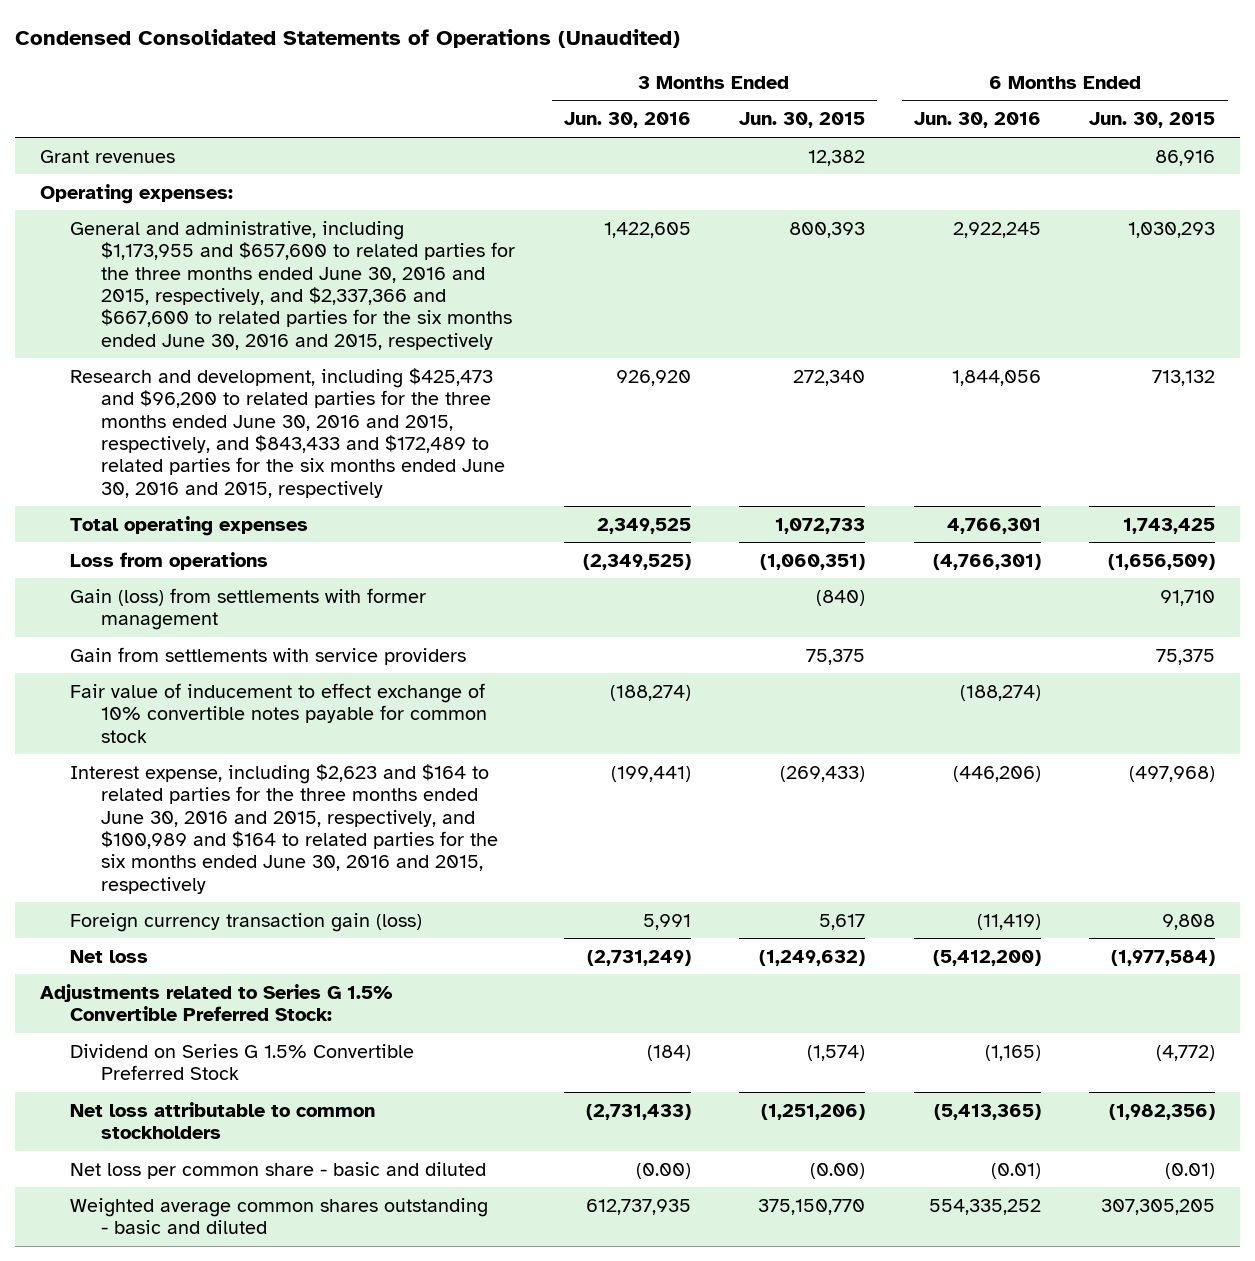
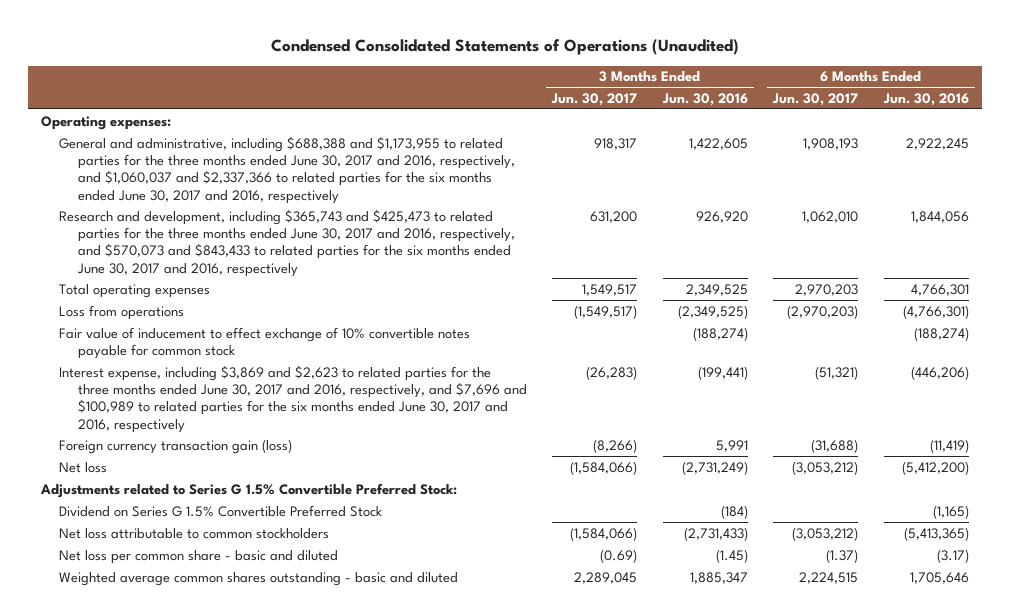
[739,112,866,129] Jun. 30, 2015 -> none
[1089,112,1216,129] Jun. 30, 2015 -> none
none -> [551,92,638,106] Jun. 30, 2017
none -> [772,92,859,106] Jun. 30, 2017
[39,149,175,163] Grant revenues -> none
[70,220,516,350] General and administrative, including $1,173,955 and $657,600 to related parties for the three months ended June 30, 2016 and 2015, respectively, and $2,337,366 and $667,600 to related parties for the six months ended June 30, 2016 and 2015, respectively -> [59,135,515,204] General and administrative, including $688,388 and $1,173,955 to related parties for the three months ended June 30, 2017 and 2016, respectively, and $1,060,037 and $2,337,366 to related parties for the six months ended June 30, 2017 and 2016, respectively
[70,367,506,498] Research and development, including $425,473 and $96,200 to related parties for the three months ended June 30, 2016 and 2015, respectively, and $843,433 and $172,489 to related parties for the six months ended June 30, 2016 and 2015, respectively -> [59,208,515,277] Research and development, including $365,743 and $425,473 to related parties for the three months ended June 30, 2017 and 2016, respectively, and $570,073 and $843,433 to related parties for the six months ended June 30, 2017 and 2016, respectively
[70,587,427,631] Gain (loss) from settlements with former management -> none
[70,646,467,665] Gain from settlements with service providers -> none
[70,763,499,894] Interest expense, including $2,623 and $164 to related parties for the three months ended June 30, 2016 and 2015, respectively, and $100,989 and $164 to related parties for the six months ended June 30, 2016 and 2015, respectively -> [59,364,527,433] Interest expense, including $3,869 and $2,623 to related parties for the three months ended June 30, 2017 and 2016, respectively, and $7,696 and $100,989 to related parties for the six months ended June 30, 2017 and 2016, respectively
[635,1162,691,1179] (0.00) -> [715,548,748,563] (1.45)
[990,1162,1041,1179] (0.01) -> [936,548,969,563] (3.17)
[585,1198,691,1215] 612,737,935 -> [689,571,748,584] 1,885,347
[928,1198,1041,1215] 554,335,252 -> [909,571,969,584] 1,705,646

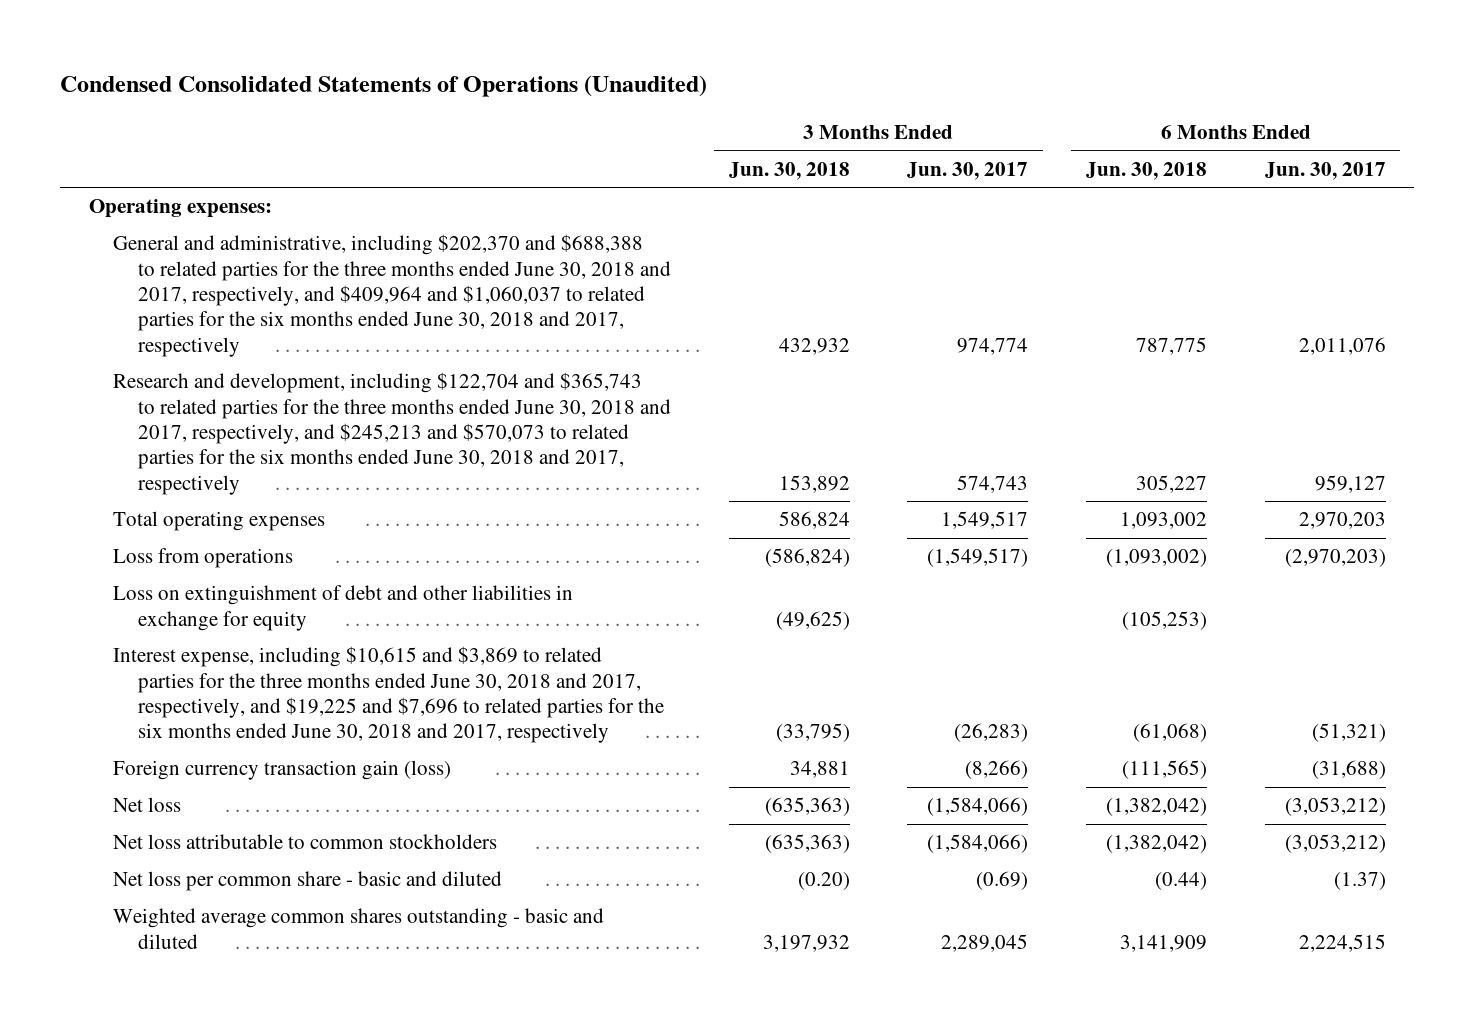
[661,92,748,106] Jun. 30, 2016 -> none
[882,92,969,106] Jun. 30, 2016 -> none
none -> [728,161,850,180] Jun. 30, 2018
none -> [1085,161,1207,180] Jun. 30, 2018
[59,135,515,204] General and administrative, including $688,388 and $1,173,955 to related parties for the three months ended June 30, 2017 and 2016, respectively, and $1,060,037 and $2,337,366 to related parties for the six months ended June 30, 2017 and 2016, respectively -> [113,234,671,357] General and administrative, including $202,370 and $688,388 to related parties for the three months ended June 30, 2018 and 2017, respectively, and $409,964 and $1,060,037 to related parties for the six months ended June 30, 2018 and 2017, respectively
[594,137,638,150] 918,317 -> [957,337,1029,355] 974,774
[803,137,859,150] 1,908,193 -> [1298,336,1386,355] 2,011,076
[59,208,515,277] Research and development, including $365,743 and $425,473 to related parties for the three months ended June 30, 2017 and 2016, respectively, and $570,073 and $843,433 to related parties for the six months ended June 30, 2017 and 2016, respectively -> [113,372,671,495] Research and development, including $122,704 and $365,743 to related parties for the three months ended June 30, 2018 and 2017, respectively, and $245,213 and $570,073 to related parties for the six months ended June 30, 2018 and 2017, respectively
[590,210,638,223] 631,200 -> [957,474,1029,493] 574,743
[802,210,859,223] 1,062,010 -> [1314,474,1386,493] 959,127
[59,326,471,359] Fair value of inducement to effect exchange of 10% convertible notes payable for common stock -> none
none -> [113,585,574,631] Loss on extinguishment of debt and other liabilities in exchange for equity
[59,364,527,433] Interest expense, including $3,869 and $2,623 to related parties for the three months ended June 30, 2017 and 2016, respectively, and $7,696 and $100,989 to related parties for the six months ended June 30, 2017 and 2016, respectively -> [113,646,664,744] Interest expense, including $10,615 and $3,869 to related parties for the three months ended June 30, 2018 and 2017, respectively, and $19,225 and $7,696 to related parties for the six months ended June 30, 2018 and 2017, respectively
[39,482,457,498] Adjustments related to Series G 1.5% Convertible Preferred Stock: -> none
[59,504,383,517] Dividend on Series G 1.5% Convertible Preferred Stock -> none

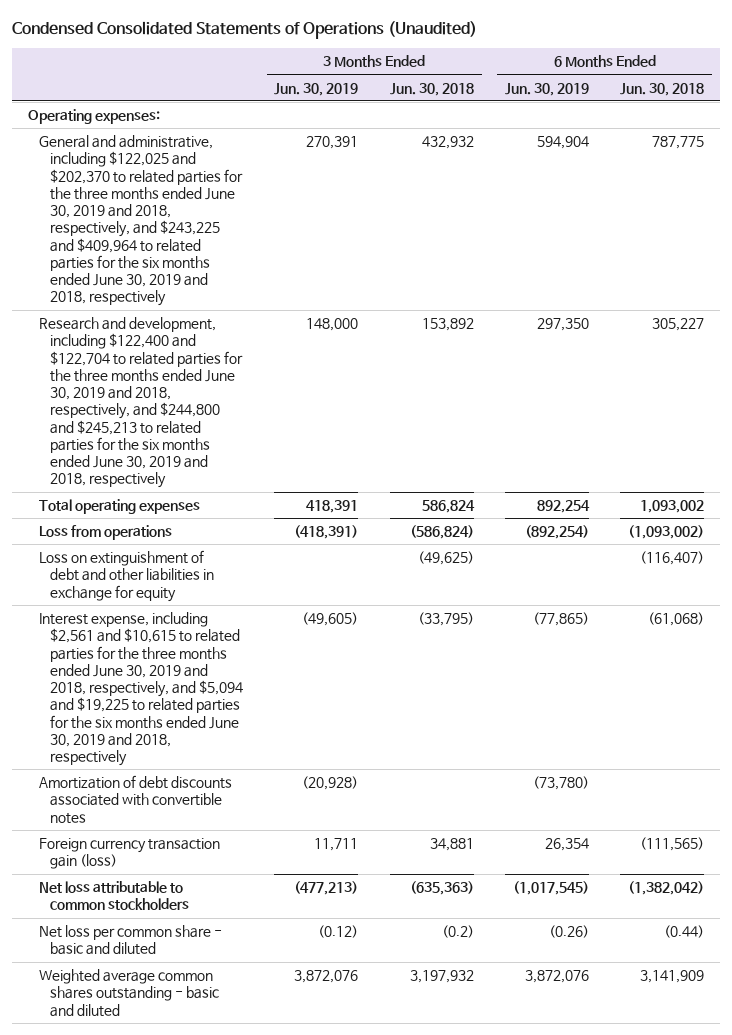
[907,161,1029,180] Jun. 30, 2017 -> none
[1264,161,1386,180] Jun. 30, 2017 -> none
none -> [274,82,359,96] Jun. 30, 2019
none -> [505,82,590,96] Jun. 30, 2019
[113,234,671,357] General and administrative, including $202,370 and $688,388 to related parties for the three months ended June 30, 2018 and 2017, respectively, and $409,964 and $1,060,037 to related parties for the six months ended June 30, 2018 and 2017, respectively -> [39,135,244,307] General and administrative, including $122,025 and $202,370 to related parties for the three months ended June 30, 2019 and 2018, respectively, and $243,225 and $409,964 to related parties for the six months ended June 30, 2019 and 2018, respectively
[113,372,671,495] Research and development, including $122,704 and $365,743 to related parties for the three months ended June 30, 2018 and 2017, respectively, and $245,213 and $570,073 to related parties for the six months ended June 30, 2018 and 2017, respectively -> [39,317,244,489] Research and development, including $122,400 and $122,704 to related parties for the three months ended June 30, 2019 and 2018, respectively, and $244,800 and $245,213 to related parties for the six months ended June 30, 2019 and 2018, respectively
[1121,610,1207,630] (105,253) -> [640,551,705,566] (116,407)
[113,646,664,744] Interest expense, including $10,615 and $3,869 to related parties for the three months ended June 30, 2018 and 2017, respectively, and $19,225 and $7,696 to related parties for the six months ended June 30, 2018 and 2017, respectively -> [39,612,244,767] Interest expense, including $2,561 and $10,615 to related parties for the three months ended June 30, 2019 and 2018, respectively, and $5,094 and $19,225 to related parties for the six months ended June 30, 2019 and 2018, respectively
none -> [39,775,233,824] Amortization of debt discounts associated with convertible notes
[113,797,182,813] Net loss -> none
[797,872,850,891] (0.20) -> [441,925,474,939] (0.2)

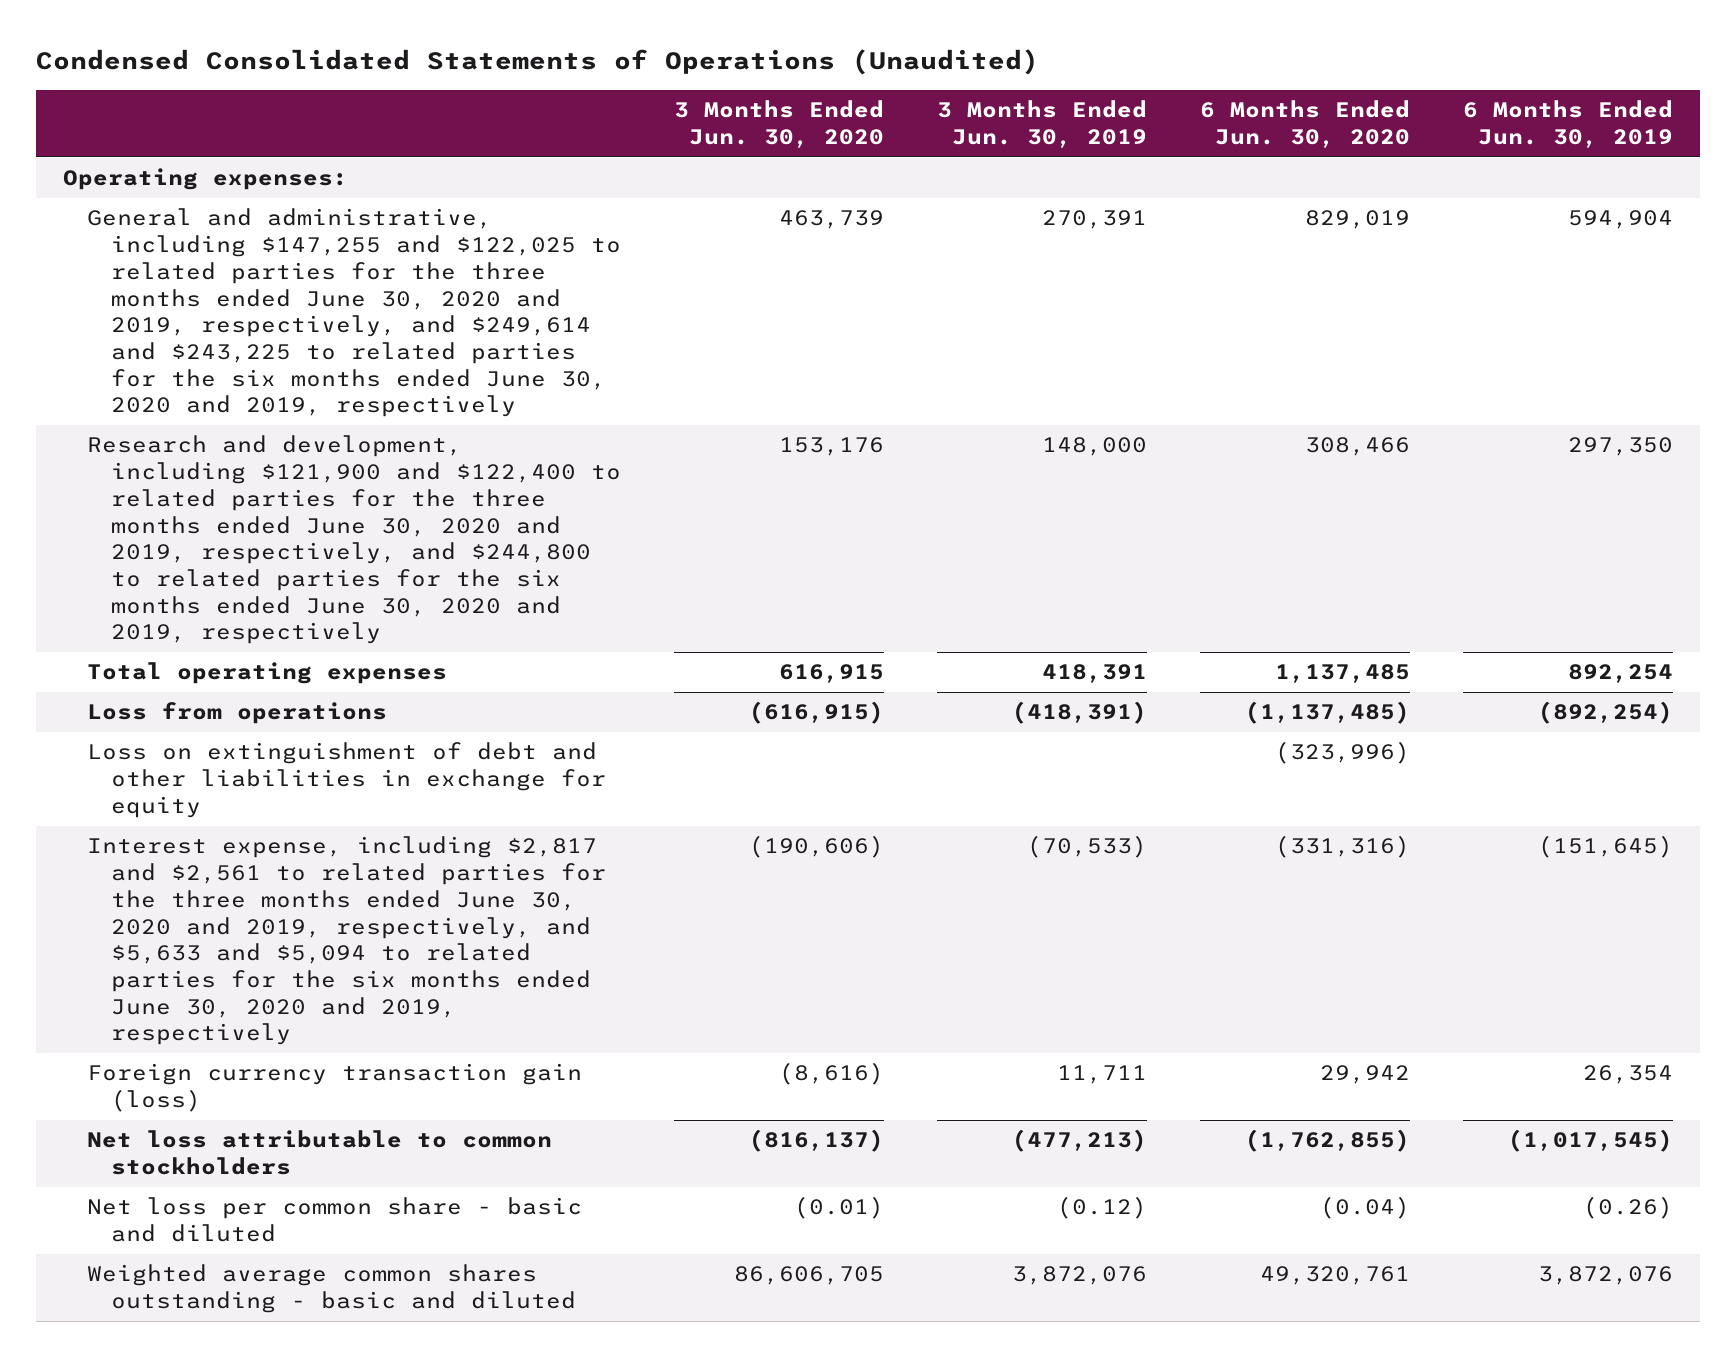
[389,82,474,96] Jun. 30, 2018 -> none
[620,82,705,96] Jun. 30, 2018 -> none
none -> [674,100,885,148] 3 Months Ended Jun. 30, 2020
none -> [1200,100,1411,148] 6 Months Ended Jun. 30, 2020
[39,135,244,307] General and administrative, including $122,025 and $202,370 to related parties for the three months ended June 30, 2019 and 2018, respectively, and $243,225 and $409,964 to related parties for the six months ended June 30, 2019 and 2018, respectively -> [87,208,622,418] General and administrative, including $147,255 and $122,025 to related parties for the three months ended June 30, 2020 and 2019, respectively, and $249,614 and $243,225 to related parties for the six months ended June 30, 2020 and 2019, respectively
[39,317,244,489] Research and development, including $122,400 and $122,704 to related parties for the three months ended June 30, 2019 and 2018, respectively, and $244,800 and $245,213 to related parties for the six months ended June 30, 2019 and 2018, respectively -> [87,435,622,645] Research and development, including $121,900 and $122,400 to related parties for the three months ended June 30, 2020 and 2019, respectively, and $244,800 to related parties for the six months ended June 30, 2020 and 2019, respectively
[39,775,233,824] Amortization of debt discounts associated with convertible notes -> none
[39,612,244,767] Interest expense, including $2,561 and $10,615 to related parties for the three months ended June 30, 2019 and 2018, respectively, and $5,094 and $19,225 to related parties for the six months ended June 30, 2019 and 2018, respectively -> [87,836,607,1046] Interest expense, including $2,817 and $2,561 to related parties for the three months ended June 30, 2020 and 2019, respectively, and $5,633 and $5,094 to related parties for the six months ended June 30, 2020 and 2019, respectively
[302,612,359,627] (49,605) -> [1027,835,1148,859] (70,533)
[533,612,590,627] (77,865) -> [1538,835,1674,859] (151,645)

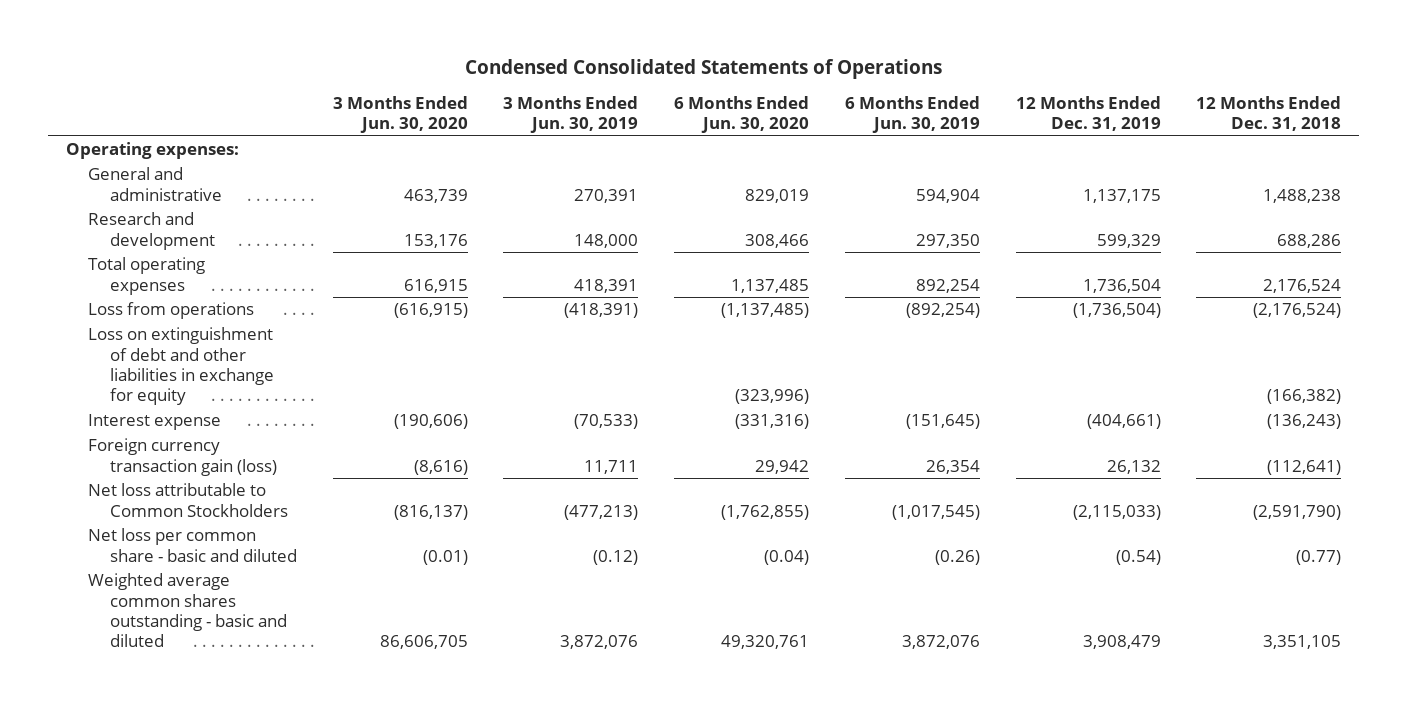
[36,48,1040,75] Condensed Consolidated Statements of Operations (Unaudited) -> [464,58,942,79] Condensed Consolidated Statements of Operations
none -> [1015,95,1161,131] 12 Months Ended Dec. 31, 2019
none -> [1196,95,1342,131] 12 Months Ended Dec. 31, 2018
[87,208,622,418] General and administrative, including $147,255 and $122,025 to related parties for the three months ended June 30, 2020 and 2019, respectively, and $249,614 and $243,225 to related parties for the six months ended June 30, 2020 and 2019, respectively -> [88,167,222,201] General and administrative
[87,435,622,645] Research and development, including $121,900 and $122,400 to related parties for the three months ended June 30, 2020 and 2019, respectively, and $244,800 to related parties for the six months ended June 30, 2020 and 2019, respectively -> [88,212,215,250] Research and development
[87,836,607,1046] Interest expense, including $2,817 and $2,561 to related parties for the three months ended June 30, 2020 and 2019, respectively, and $5,633 and $5,094 to related parties for the six months ended June 30, 2020 and 2019, respectively -> [88,414,222,431] Interest expense
[87,1130,553,1176] Net loss attributable to common stockholders -> [88,483,288,517] Net loss attributable to Common Stockholders

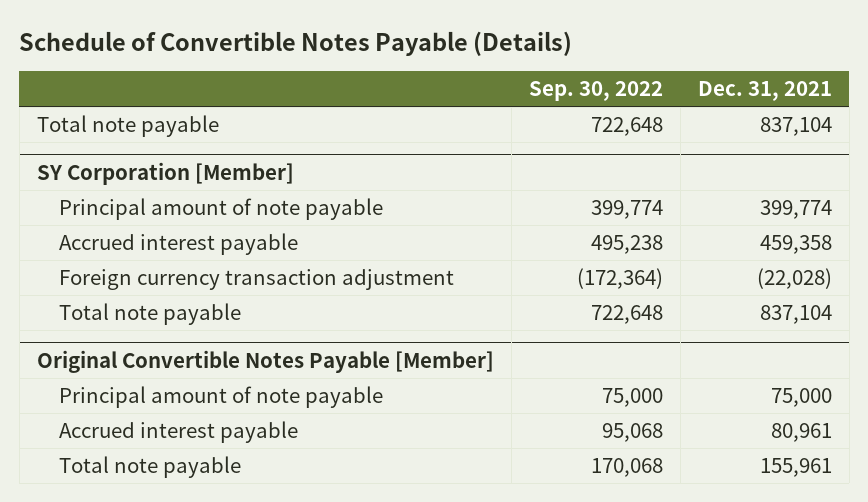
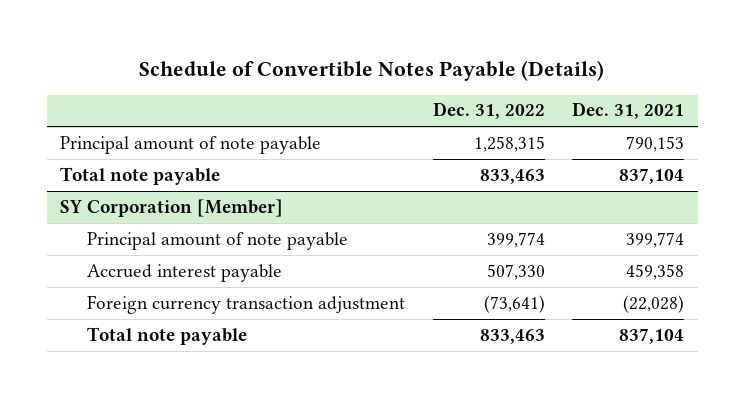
[528,81,663,102] Sep. 30, 2022 -> none
none -> [432,102,545,120] Dec. 31, 2022
none -> [60,135,322,154] Principal amount of note payable
[36,349,494,373] Original Convertible Notes Payable [Member] -> none
[58,385,383,408] Principal amount of note payable -> none
[58,420,298,443] Accrued interest payable -> none
[58,455,241,478] Total note payable -> none

